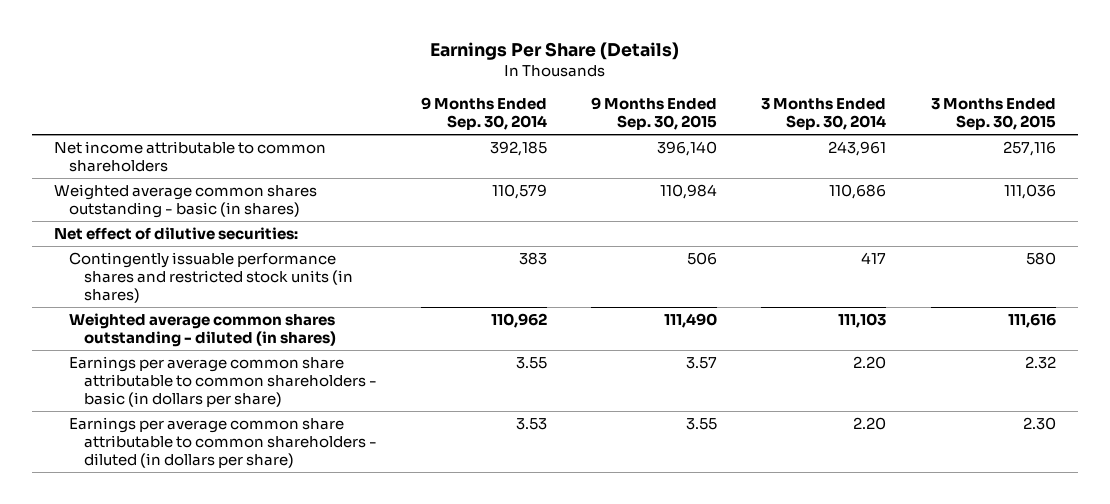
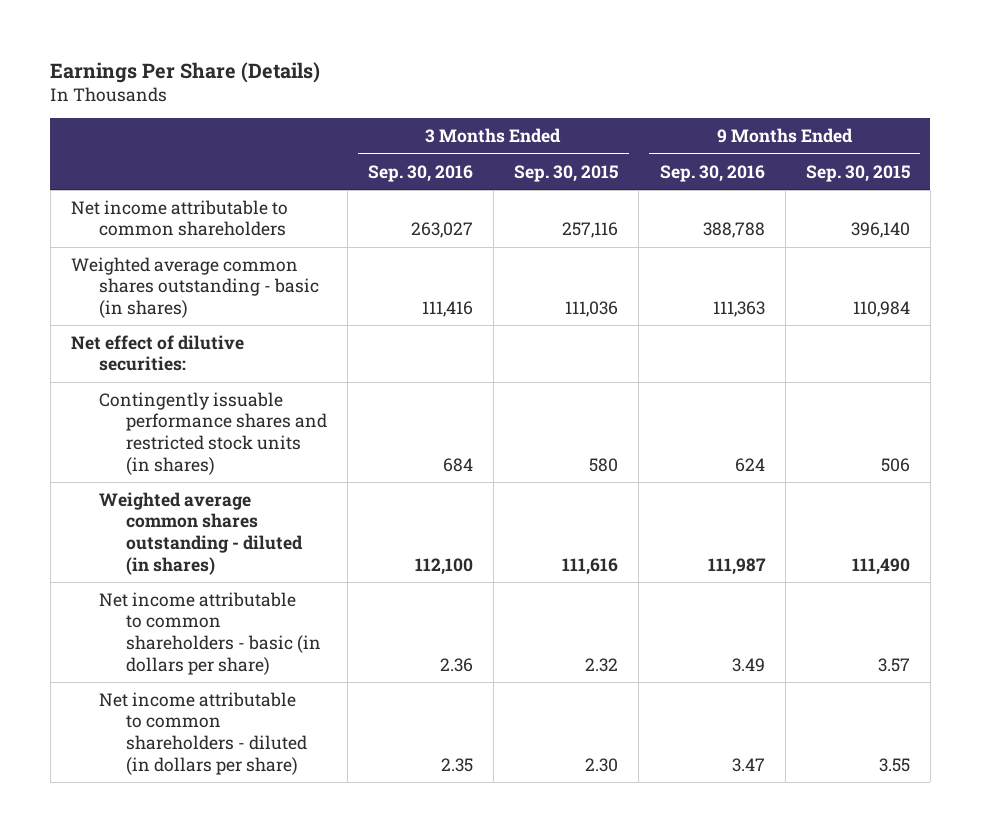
[421,97,548,131] 9 Months Ended Sep. 30, 2014 -> none
[761,98,887,131] 3 Months Ended Sep. 30, 2014 -> none
none -> [368,164,474,182] Sep. 30, 2016
none -> [659,164,765,182] Sep. 30, 2016
[69,356,377,408] Earnings per average common share attributable to common shareholders - basic (in dollars per share) -> [98,591,321,675] Net income attributable to common shareholders - basic (in dollars per share)
[69,417,377,469] Earnings per average common share attributable to common shareholders - diluted (in dollars per share) -> [98,691,307,775] Net income attributable to common shareholders - diluted (in dollars per share)

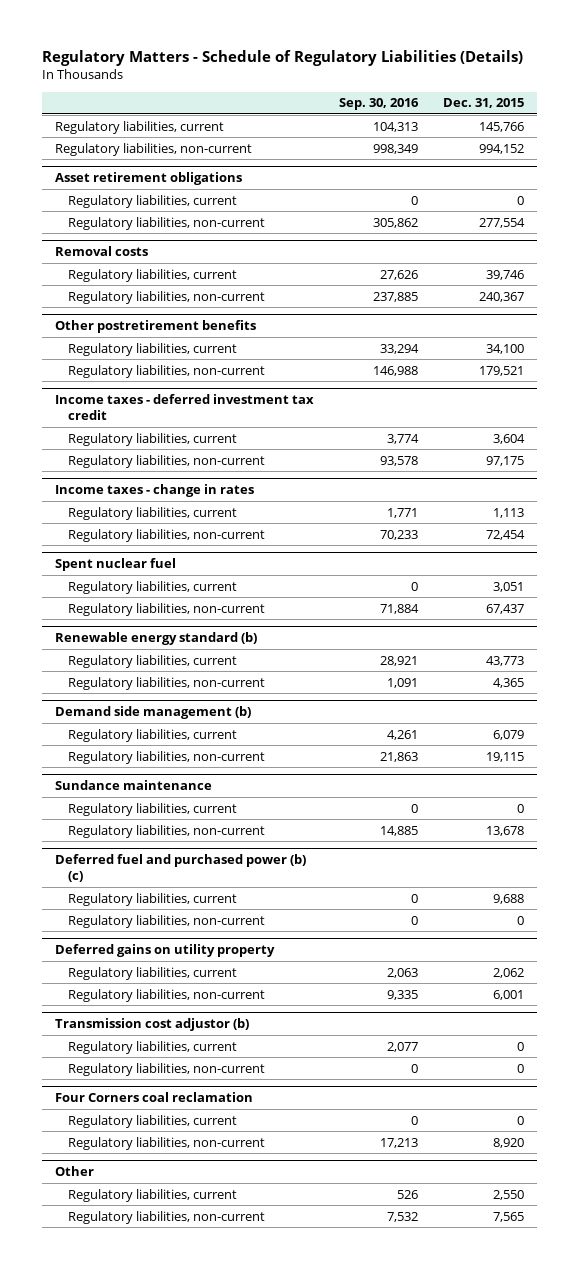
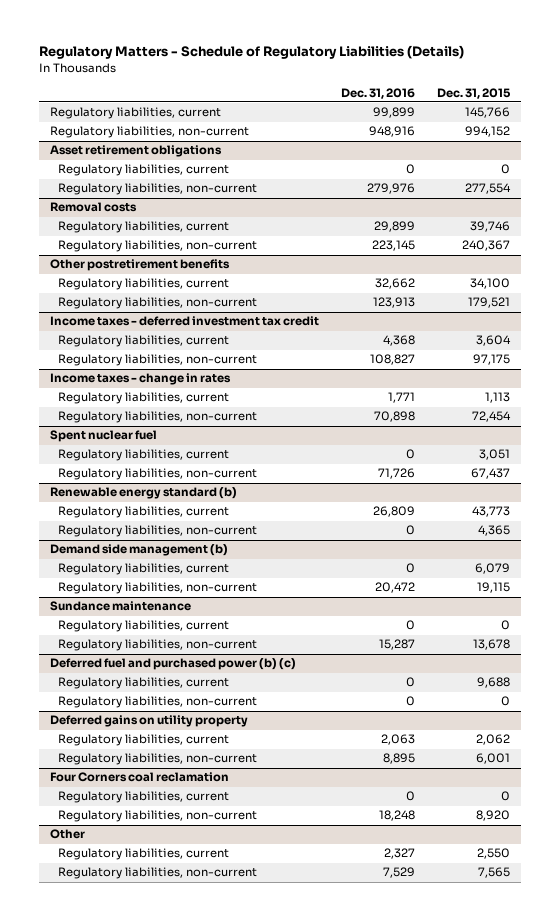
[339,98,420,111] Sep. 30, 2016 -> none
none -> [340,87,415,99] Dec. 31, 2016
[54,1018,249,1032] Transmission cost adjustor (b) -> none
[67,1040,237,1054] Regulatory liabilities, current -> none
[67,1062,265,1076] Regulatory liabilities, non-current -> none

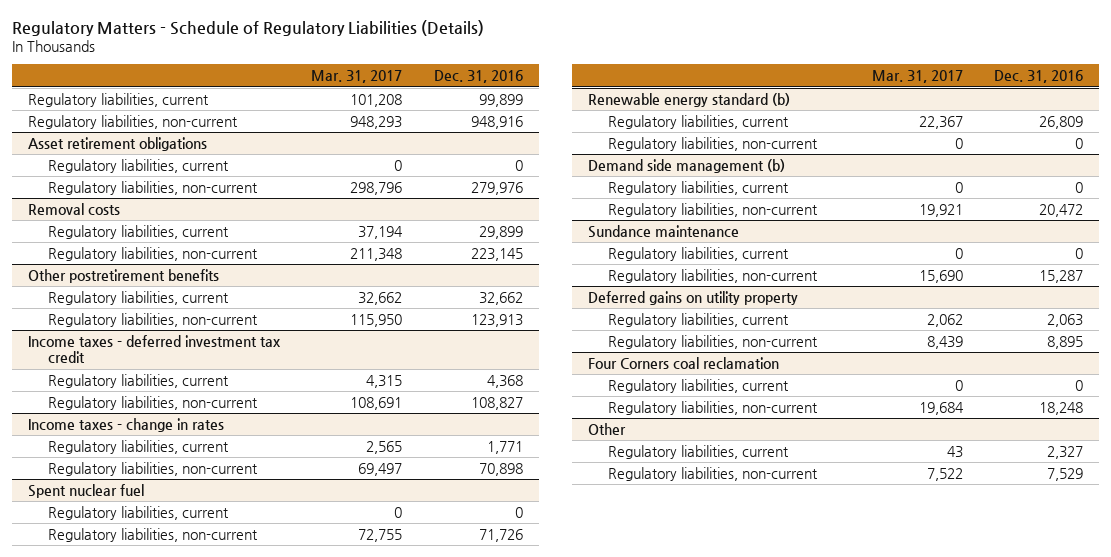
[437,87,512,99] Dec. 31, 2015 -> none
none -> [311,70,403,84] Mar. 31, 2017
[49,658,296,671] Deferred fuel and purchased power (b) (c) -> none
[58,677,230,690] Regulatory liabilities, current -> none
[58,696,258,709] Regulatory liabilities, non-current -> none

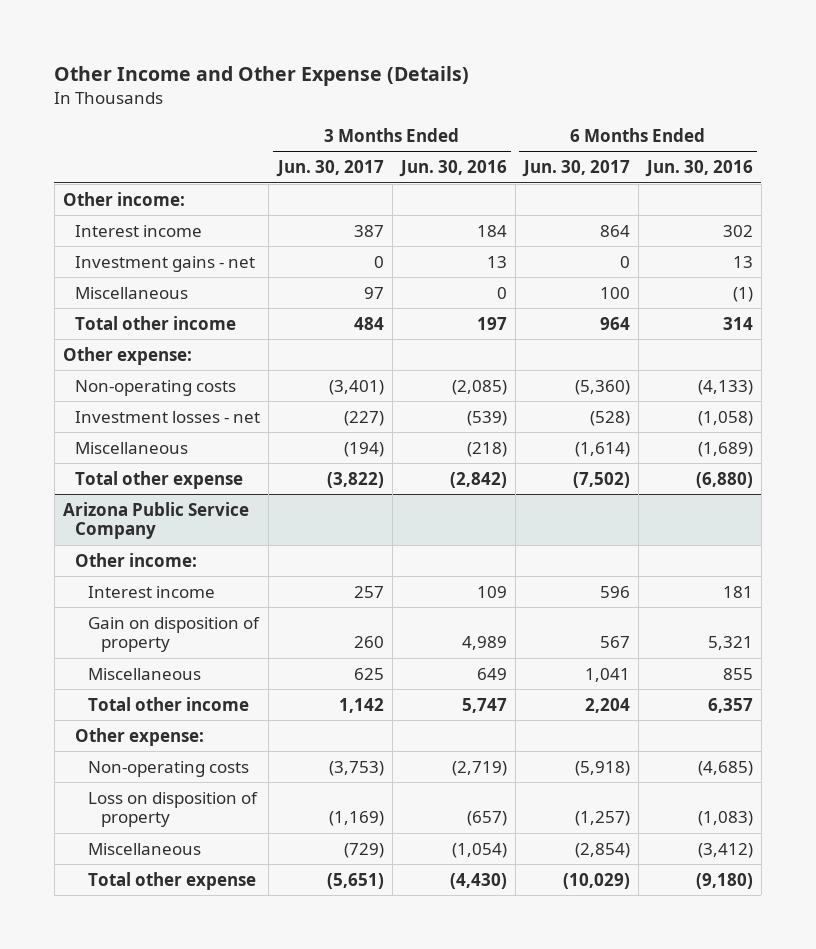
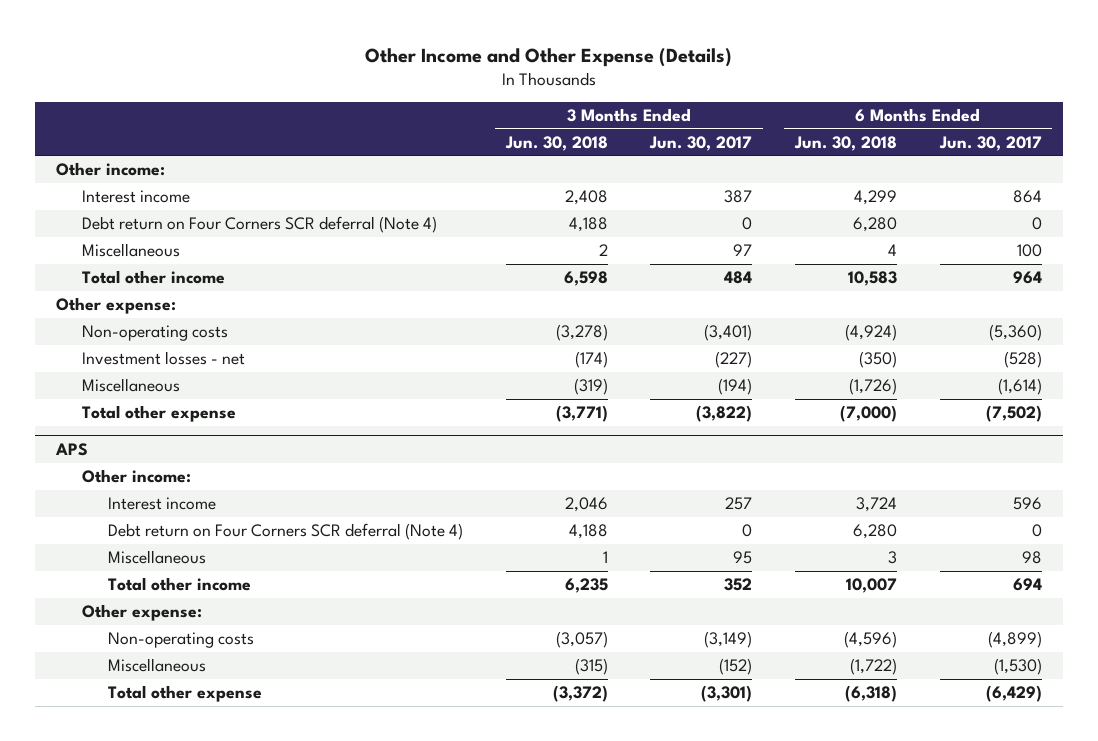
[398,160,507,178] Jun. 30, 2016 -> none
[644,160,753,178] Jun. 30, 2016 -> none
none -> [504,135,608,151] Jun. 30, 2018
none -> [793,135,897,151] Jun. 30, 2018
[75,255,256,272] Investment gains - net -> none
none -> [81,215,437,233] Debt return on Four Corners SCR deferral (Note 4)
[62,501,249,540] Arizona Public Service Company -> [55,442,89,456] APS
[87,616,260,653] Gain on disposition of property -> none
none -> [107,522,463,540] Debt return on Four Corners SCR deferral (Note 4)
[353,667,384,680] 625 -> [733,550,753,564] 95
[584,667,630,682] 1,041 -> [1021,550,1042,564] 98
[338,697,384,713] 1,142 -> [724,577,753,591] 352
[584,697,630,713] 2,204 -> [1012,577,1042,591] 694
[87,791,258,828] Loss on disposition of property -> none
[328,760,384,776] (3,753) -> [704,630,753,648] (3,149)
[574,760,630,776] (5,918) -> [987,630,1042,648] (4,899)
[343,842,384,858] (729) -> [719,657,753,675] (152)
[574,842,630,858] (2,854) -> [993,657,1042,675] (1,530)
[326,872,384,889] (5,651) -> [701,684,753,702] (3,301)
[562,872,630,889] (10,029) -> [985,684,1042,702] (6,429)

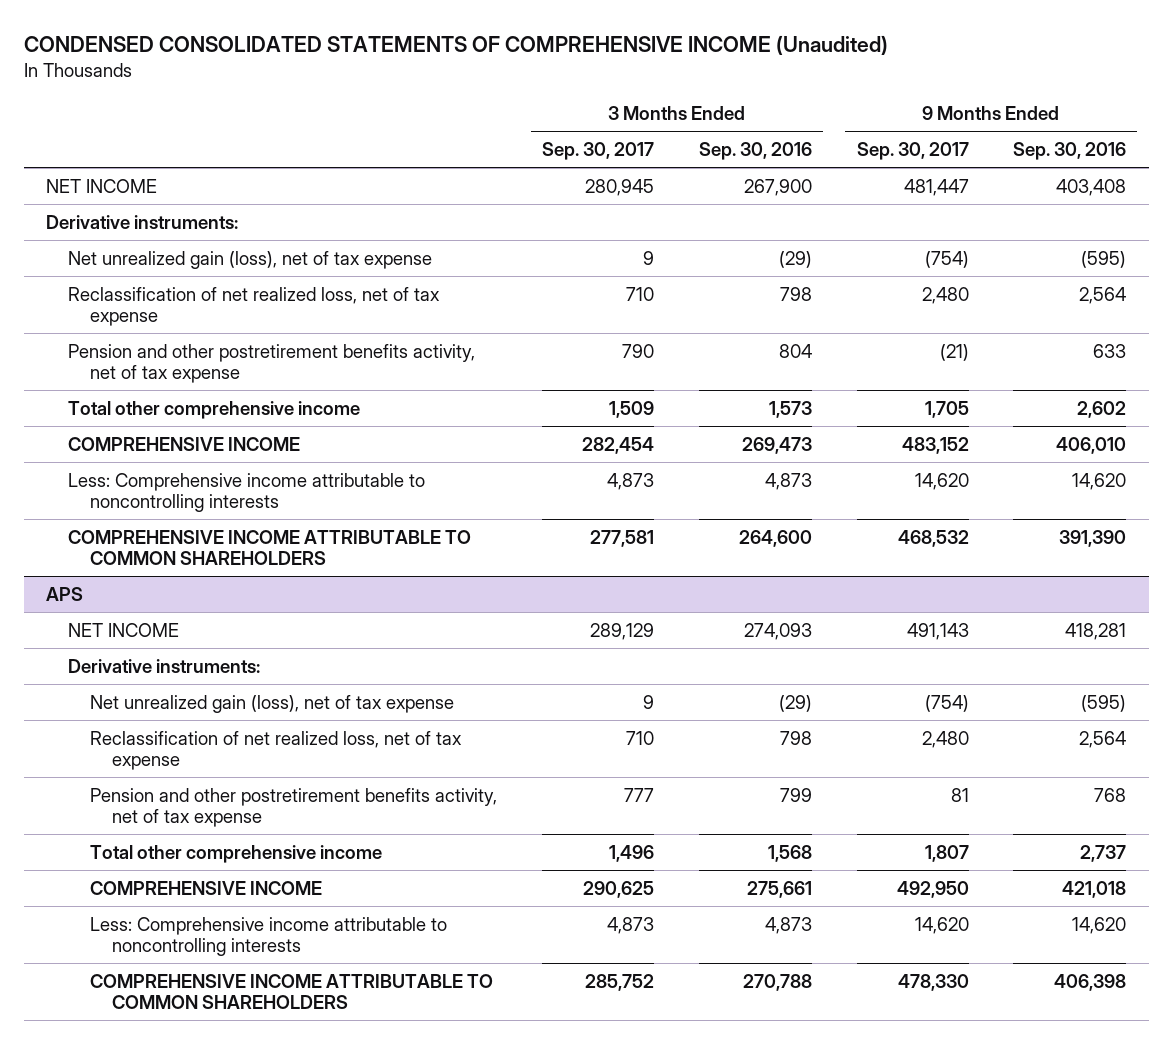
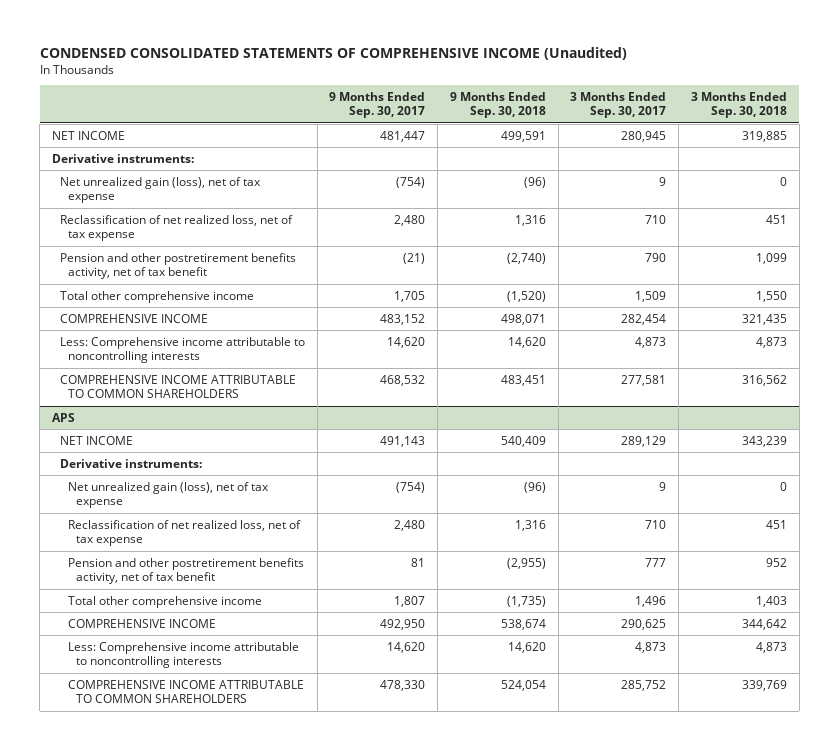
[698,142,812,161] Sep. 30, 2016 -> none
[1013,142,1127,161] Sep. 30, 2016 -> none
none -> [449,91,546,119] 9 Months Ended Sep. 30, 2018
none -> [690,91,787,119] 3 Months Ended Sep. 30, 2018
[68,343,476,384] Pension and other postretirement benefits activity, net of tax expense -> [60,252,297,280] Pension and other postretirement benefits activity, net of tax benefit
[90,787,498,828] Pension and other postretirement benefits activity, net of tax expense -> [68,557,305,585] Pension and other postretirement benefits activity, net of tax benefit

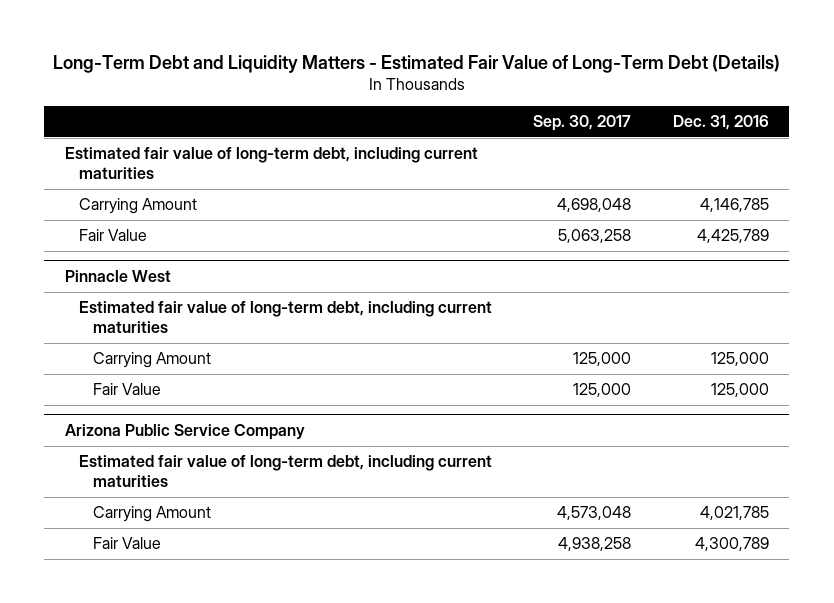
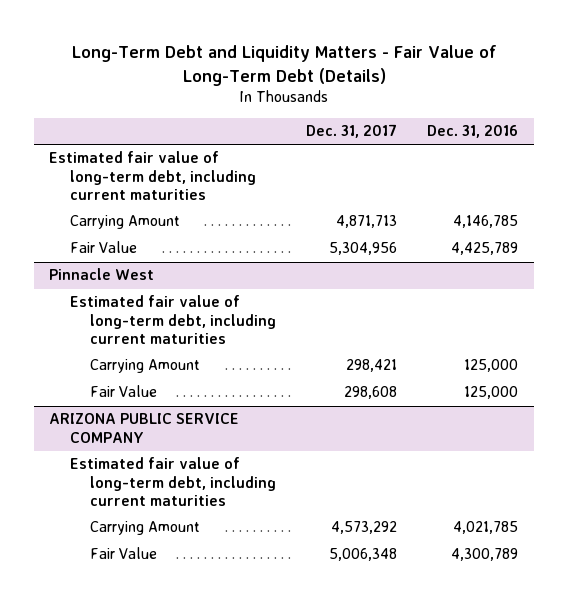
[52,55,780,74] Long-Term Debt and Liquidity Matters - Estimated Fair Value of Long-Term Debt (Details) -> [71,44,497,86] Long-Term Debt and Liquidity Matters - Fair Value of Long-Term Debt (Details)
[533,115,632,132] Sep. 30, 2017 -> none
none -> [306,124,398,139] Dec. 31, 2017
[65,424,306,441] Arizona Public Service Company -> [49,413,240,443] ARIZONA PUBLIC SERVICE COMPANY

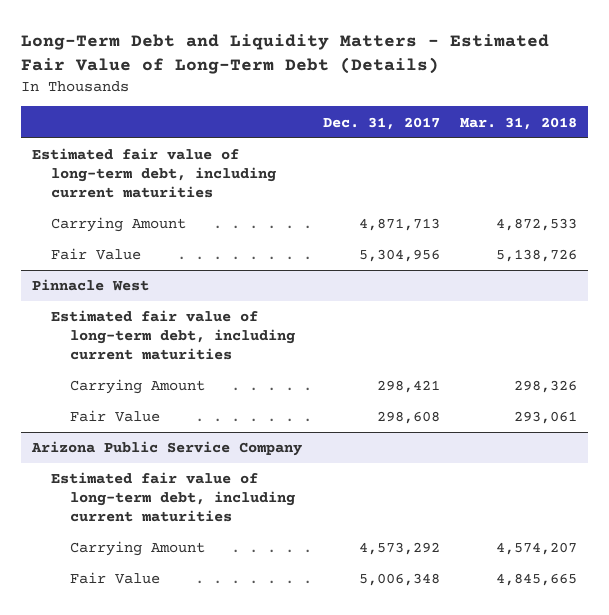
[71,44,497,86] Long-Term Debt and Liquidity Matters - Fair Value of Long-Term Debt (Details) -> [21,33,550,74] Long-Term Debt and Liquidity Matters - Estimated Fair Value of Long-Term Debt (Details)
[427,125,519,139] Dec. 31, 2016 -> none
none -> [460,116,578,130] Mar. 31, 2018
[49,413,240,443] ARIZONA PUBLIC SERVICE COMPANY -> [30,441,302,457] Arizona Public Service Company

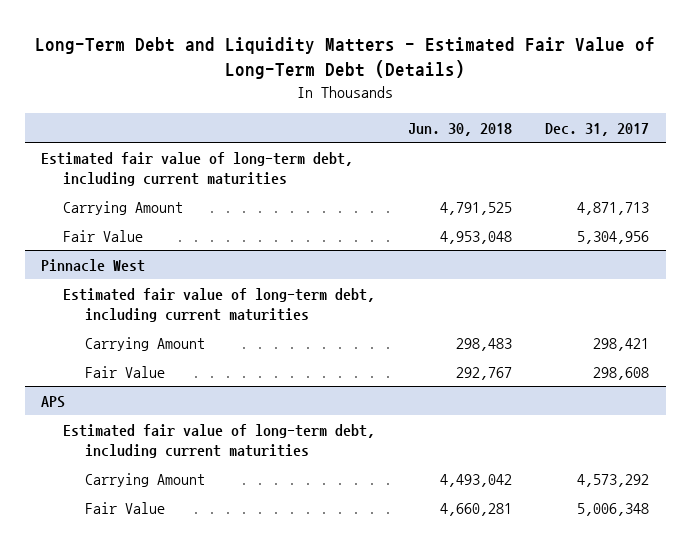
[460,116,578,130] Mar. 31, 2018 -> none
none -> [408,122,513,136] Jun. 30, 2018
[30,441,302,457] Arizona Public Service Company -> [41,395,66,408] APS

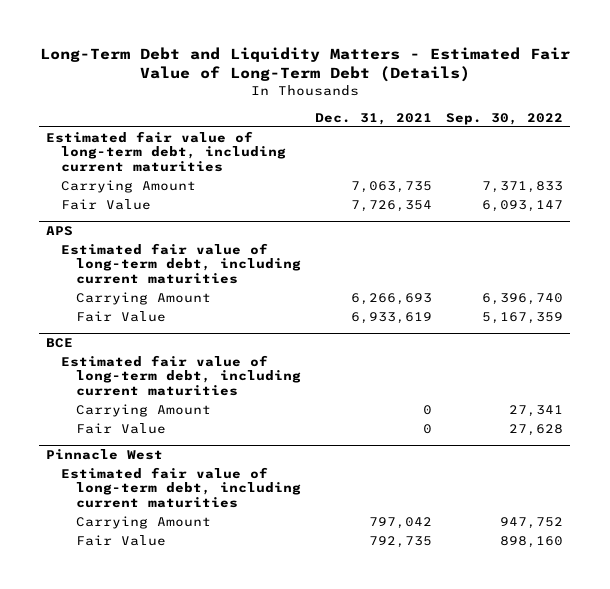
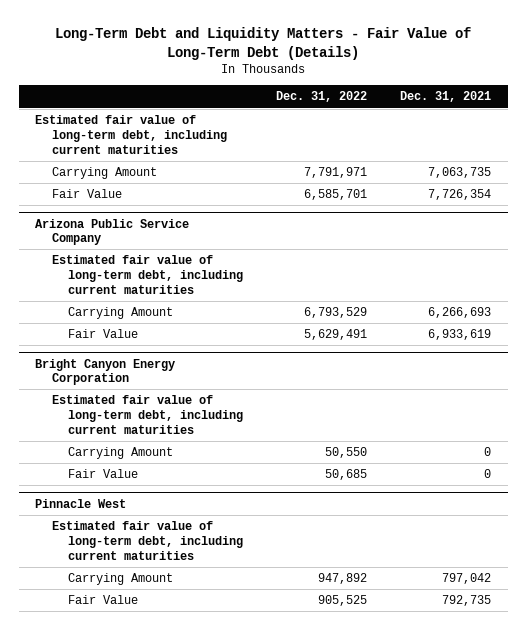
[39,46,570,83] Long-Term Debt and Liquidity Matters - Estimated Fair Value of Long-Term Debt (Details) -> [55,26,472,60] Long-Term Debt and Liquidity Matters - Fair Value of Long-Term Debt (Details)
[446,112,564,125] Sep. 30, 2022 -> none
none -> [276,91,368,103] Dec. 31, 2022
[46,226,74,237] APS -> [35,218,190,246] Arizona Public Service Company
[46,338,74,349] BCE -> [35,358,176,386] Bright Canyon Energy Corporation

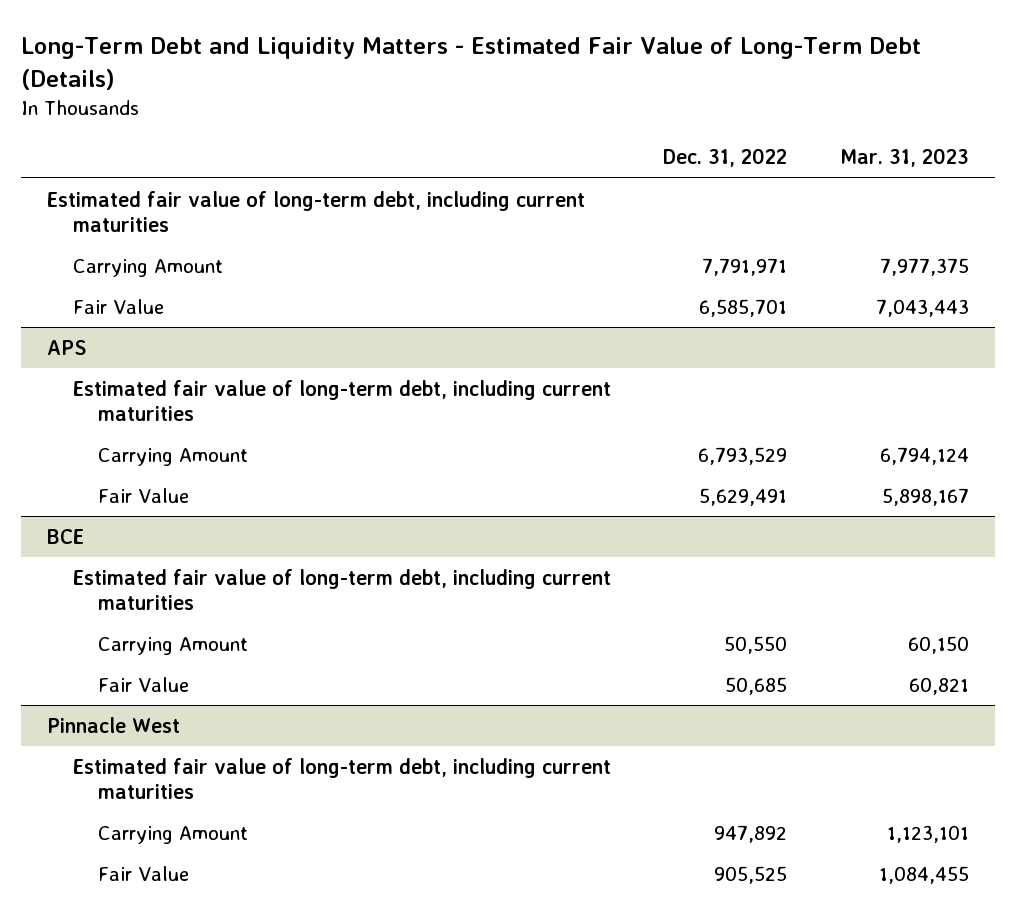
[55,26,472,60] Long-Term Debt and Liquidity Matters - Fair Value of Long-Term Debt (Details) -> [20,36,921,90] Long-Term Debt and Liquidity Matters - Estimated Fair Value of Long-Term Debt (Details)
[400,91,492,103] Dec. 31, 2021 -> none
none -> [839,148,969,168] Mar. 31, 2023
[35,218,190,246] Arizona Public Service Company -> [47,339,87,355] APS
[35,358,176,386] Bright Canyon Energy Corporation -> [47,528,85,544] BCE

